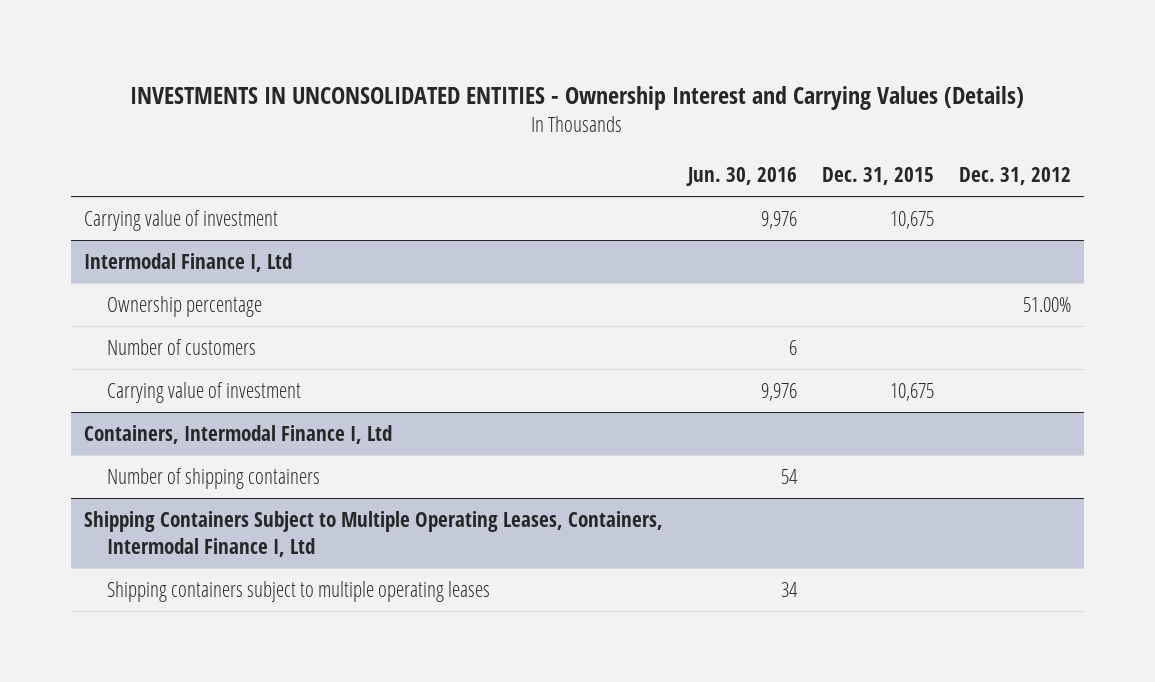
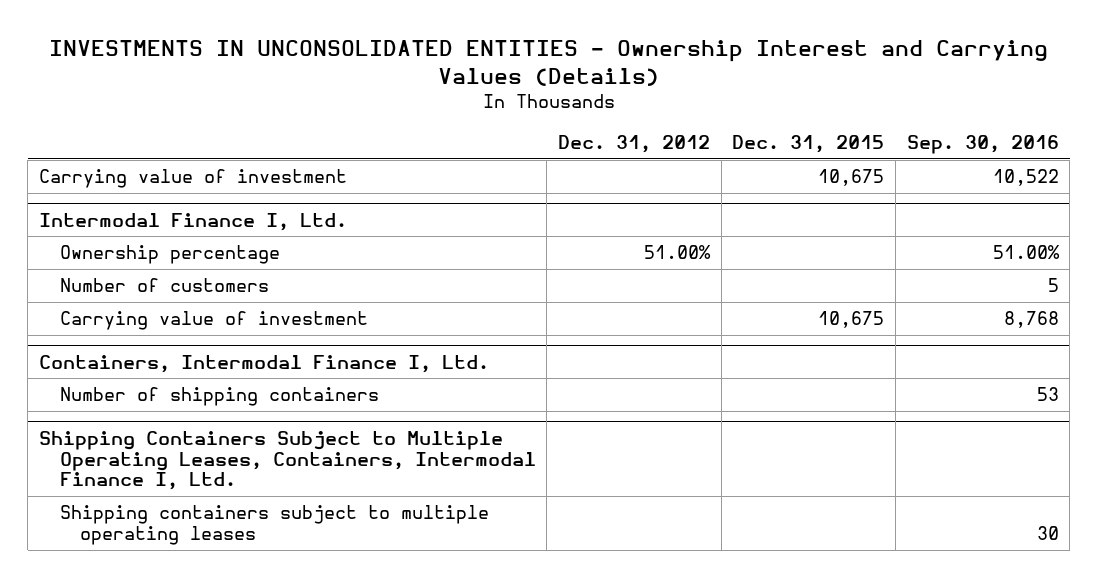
[685,167,797,187] Jun. 30, 2016 -> none
none -> [906,135,1059,155] Sep. 30, 2016
[83,252,292,272] Intermodal Finance I, Ltd -> [38,212,347,231] Intermodal Finance I, Ltd.
[83,424,392,444] Containers, Intermodal Finance I, Ltd -> [38,354,489,373] Containers, Intermodal Finance I, Ltd.
[83,510,663,557] Shipping Containers Subject to Multiple Operating Leases, Containers, Intermodal Finance I, Ltd -> [38,430,536,491] Shipping Containers Subject to Multiple Operating Leases, Containers, Intermodal Finance I, Ltd.

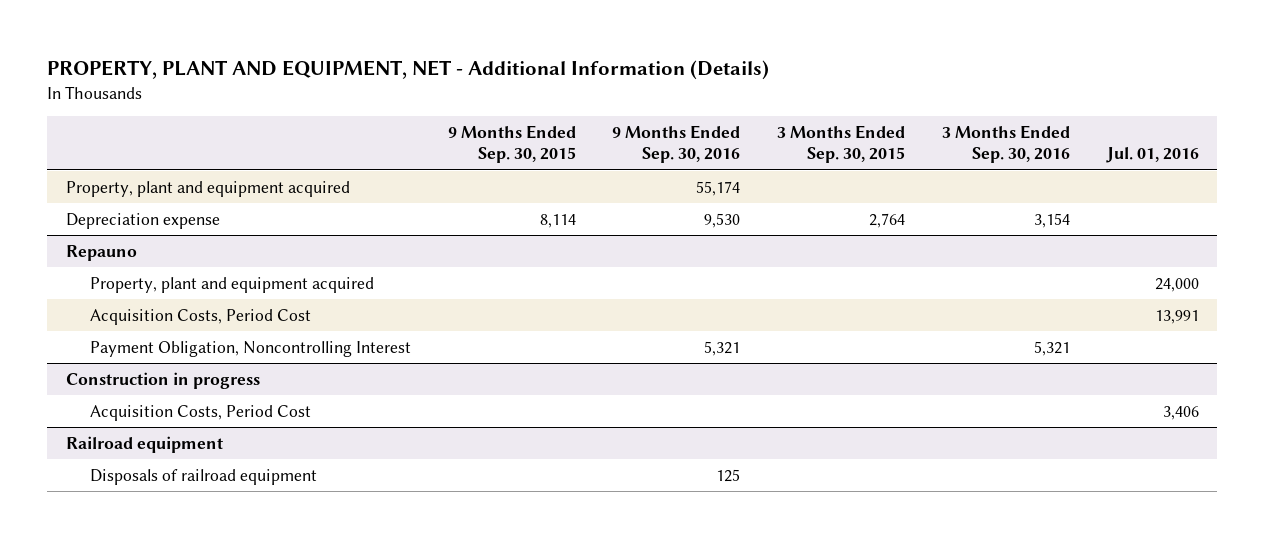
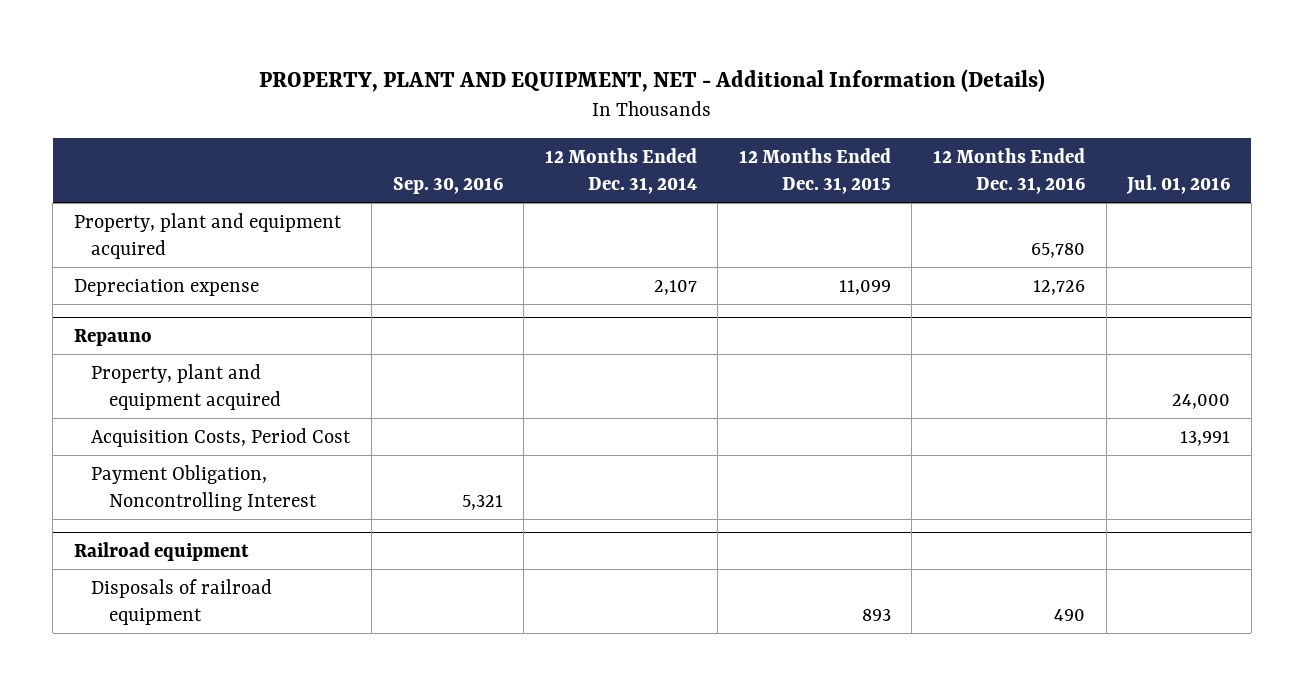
[447,124,576,164] 9 Months Ended Sep. 30, 2015 -> none
[612,124,741,164] 9 Months Ended Sep. 30, 2016 -> none
[777,124,906,164] 3 Months Ended Sep. 30, 2015 -> none
[942,124,1071,164] 3 Months Ended Sep. 30, 2016 -> none
none -> [392,177,503,195] Sep. 30, 2016
none -> [544,147,697,195] 12 Months Ended Dec. 31, 2014
none -> [738,147,891,195] 12 Months Ended Dec. 31, 2015
none -> [933,147,1086,195] 12 Months Ended Dec. 31, 2016
[65,371,260,389] Construction in progress -> none
[89,404,311,421] Acquisition Costs, Period Cost -> none

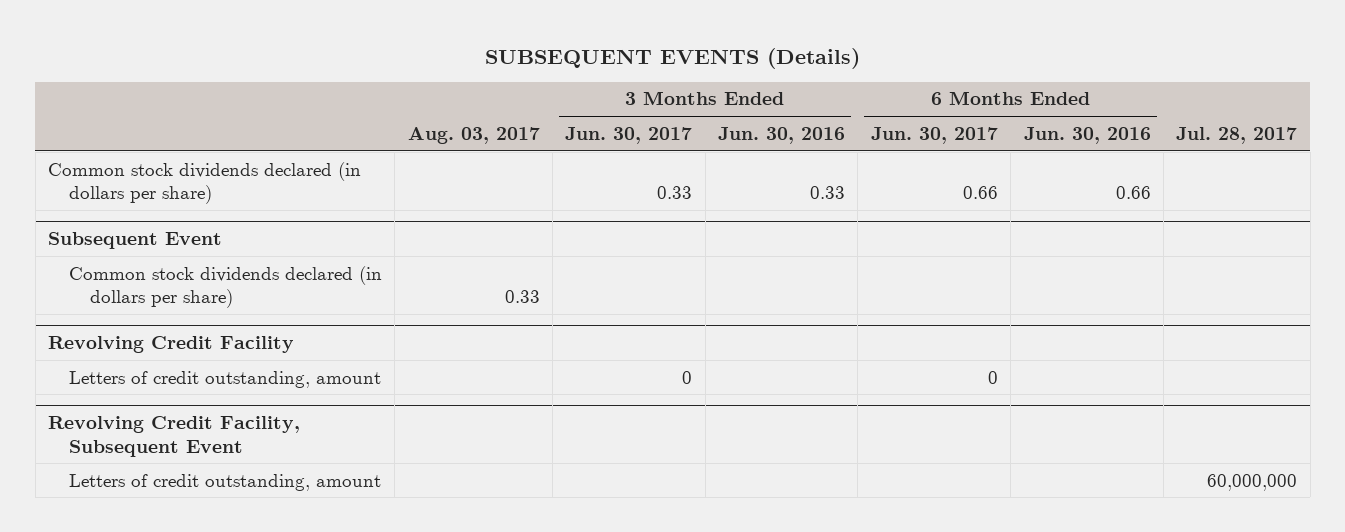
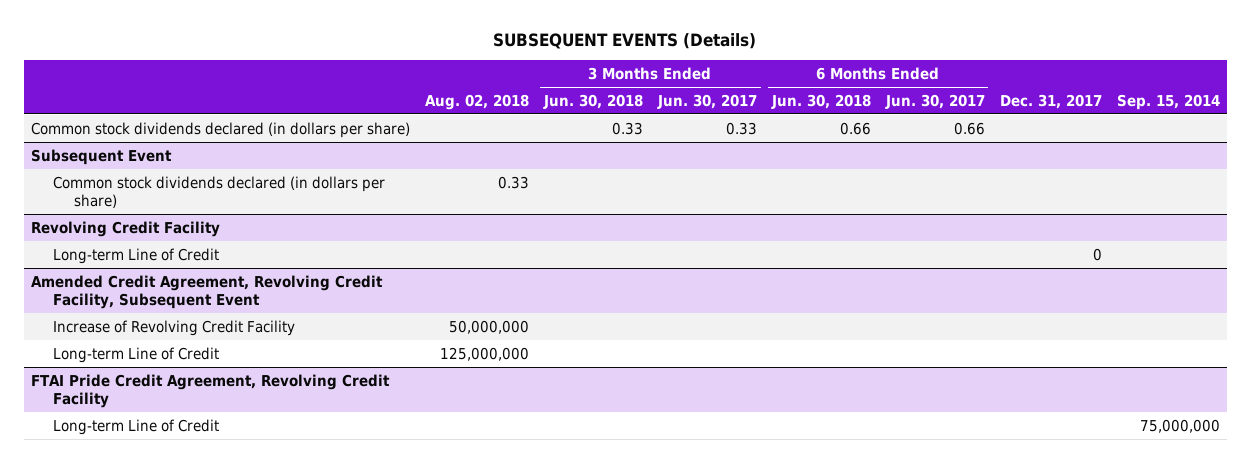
[407,126,540,144] Aug. 03, 2017 -> none
[718,126,846,144] Jun. 30, 2016 -> none
[1023,126,1151,144] Jun. 30, 2016 -> none
[1176,126,1298,144] Jul. 28, 2017 -> none
none -> [425,93,530,110] Aug. 02, 2018
none -> [543,93,644,109] Jun. 30, 2018
none -> [770,93,871,109] Jun. 30, 2018
none -> [999,93,1102,109] Dec. 31, 2017
none -> [1116,93,1220,110] Sep. 15, 2014
[68,370,381,388] Letters of credit outstanding, amount -> none
[68,473,381,491] Letters of credit outstanding, amount -> none
none -> [52,247,219,264] Long-term Line of Credit
[47,416,300,457] Revolving Credit Facility, Subsequent Event -> [31,274,384,310] Amended Credit Agreement, Revolving Credit Facility, Subsequent Event
none -> [52,319,295,336] Increase of Revolving Credit Facility
none -> [52,346,219,363] Long-term Line of Credit
none -> [31,373,391,409] FTAI Pride Credit Agreement, Revolving Credit Facility
none -> [52,418,219,435] Long-term Line of Credit

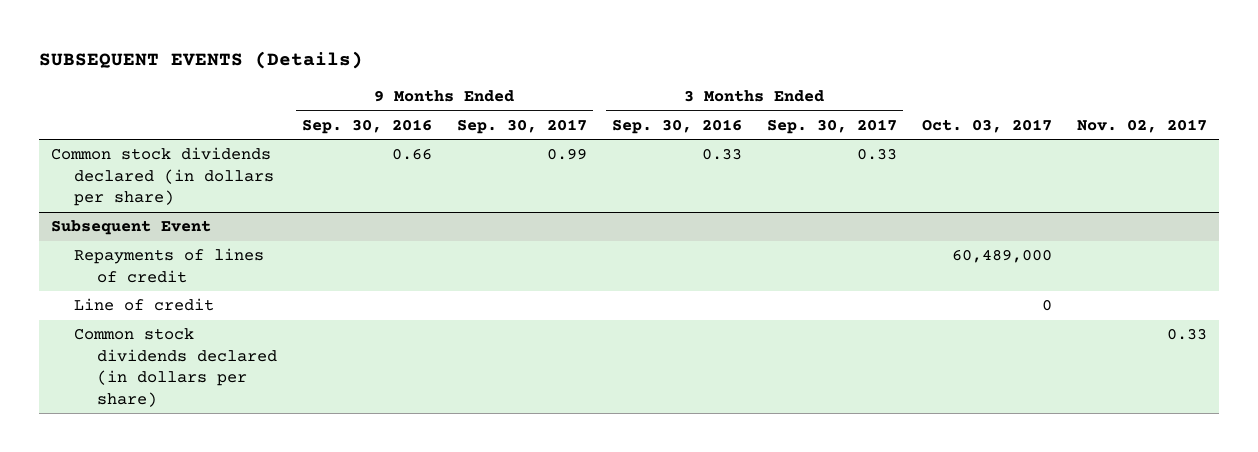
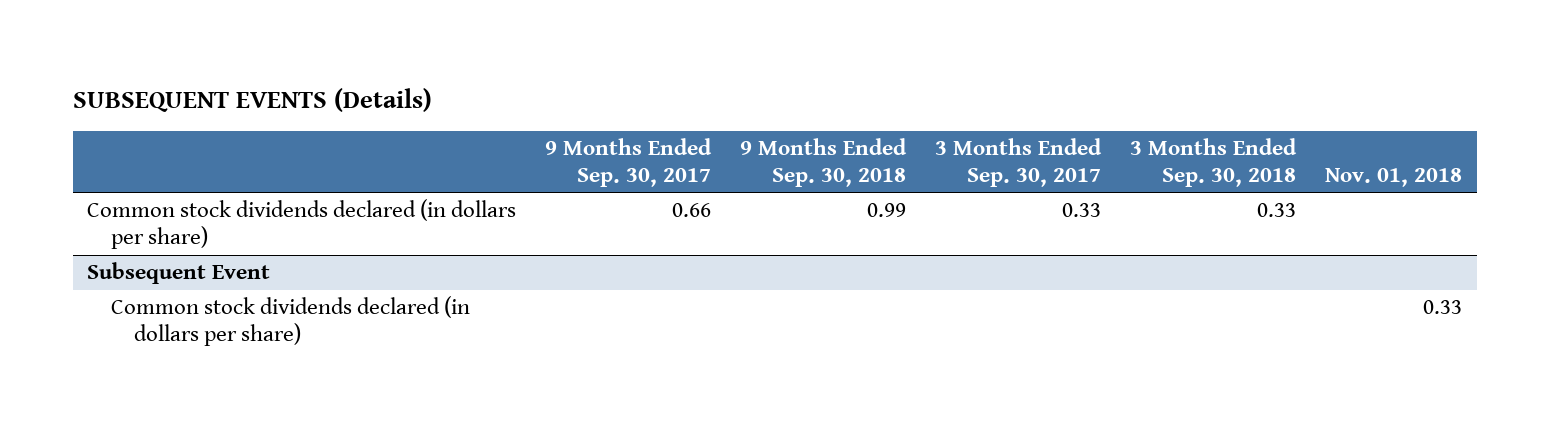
[302,118,433,134] Sep. 30, 2016 -> none
[611,118,742,134] Sep. 30, 2016 -> none
[921,118,1052,133] Oct. 03, 2017 -> none
[1076,118,1207,133] Nov. 02, 2017 -> none
none -> [740,137,908,188] 9 Months Ended Sep. 30, 2018
none -> [1130,137,1298,188] 3 Months Ended Sep. 30, 2018
none -> [1325,168,1463,188] Nov. 01, 2018
[546,148,587,161] 0.99 -> [672,203,712,218] 0.66
[74,248,265,283] Repayments of lines of credit -> none
[74,298,215,312] Line of credit -> none

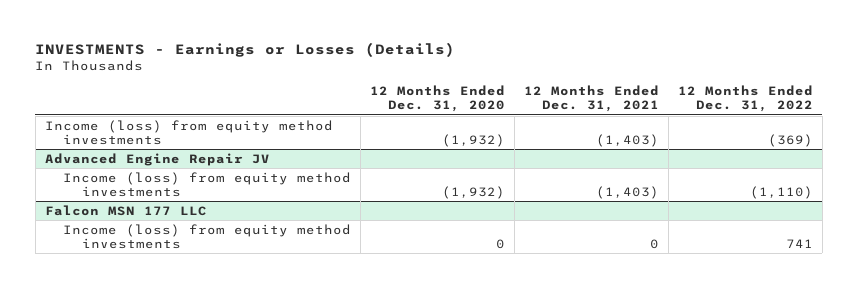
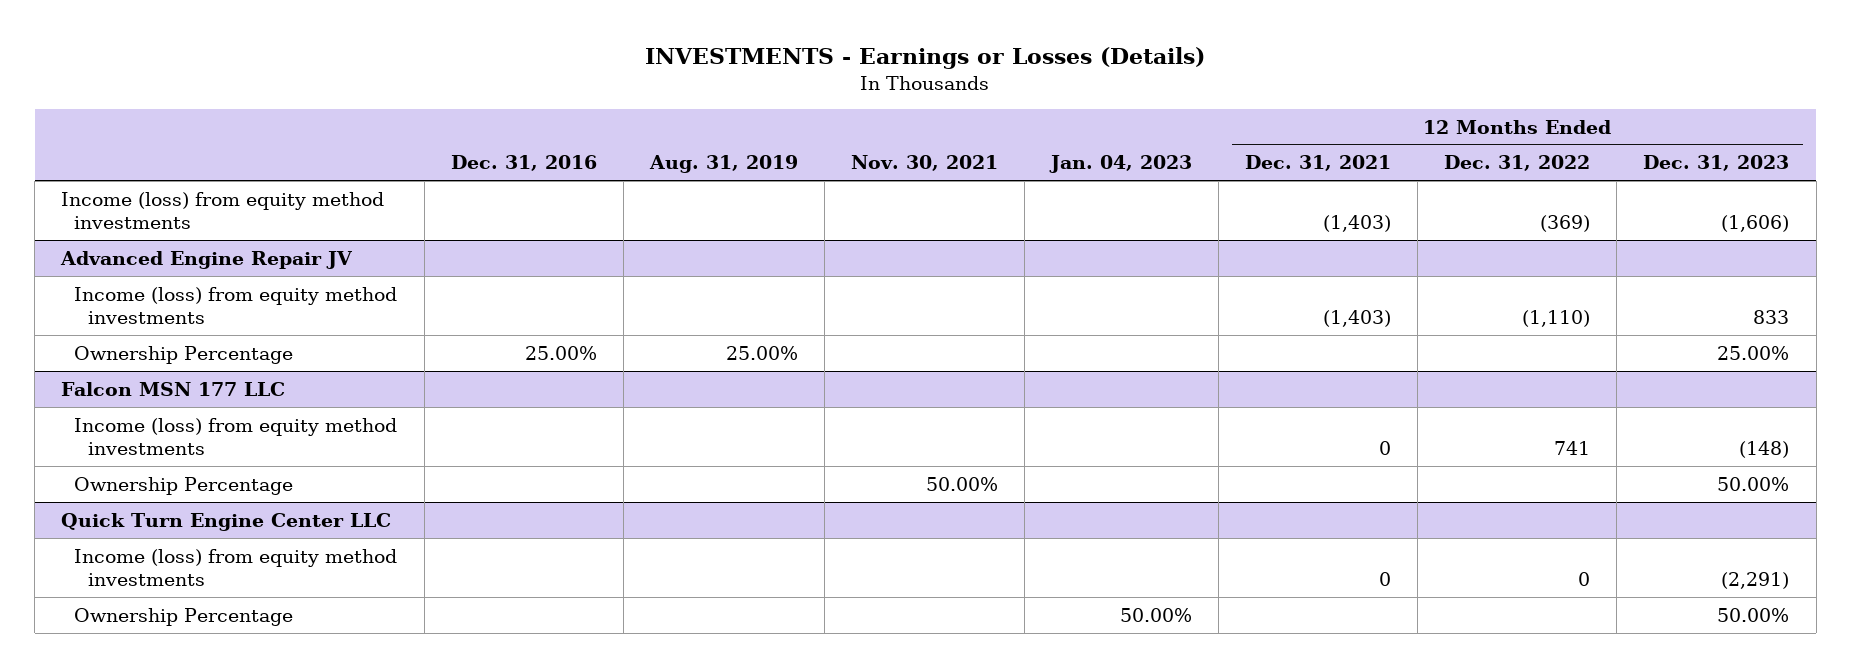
[370,84,506,113] 12 Months Ended Dec. 31, 2020 -> none
none -> [450,155,597,172] Dec. 31, 2016
none -> [648,155,798,174] Aug. 31, 2019
none -> [850,155,998,172] Nov. 30, 2021
none -> [1049,155,1193,174] Jan. 04, 2023
none -> [1643,155,1790,172] Dec. 31, 2023
none -> [74,345,294,364] Ownership Percentage
none -> [74,476,294,495] Ownership Percentage
none -> [61,512,392,531] Quick Turn Engine Center LLC
none -> [74,548,398,586] Income (loss) from equity method investments
none -> [74,607,294,626] Ownership Percentage

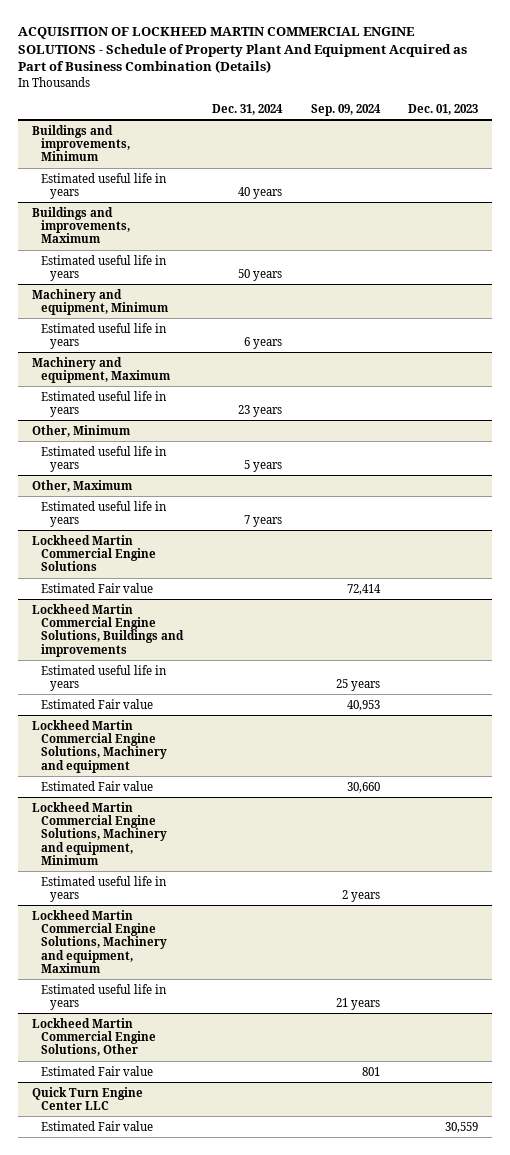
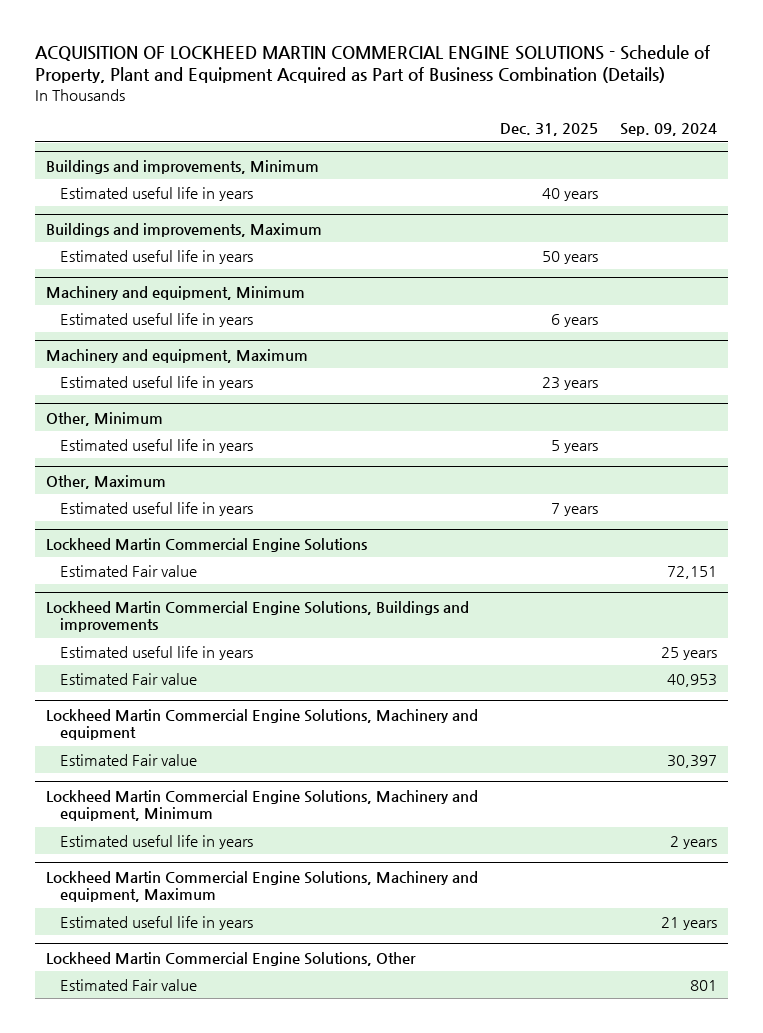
[17,26,467,74] ACQUISITION OF LOCKHEED MARTIN COMMERCIAL ENGINE SOLUTIONS - Schedule of Property Plant And Equipment Acquired as Part of Business Combination (Details) -> [35,44,711,84] ACQUISITION OF LOCKHEED MARTIN COMMERCIAL ENGINE SOLUTIONS - Schedule of Property, Plant and Equipment Acquired as Part of Business Combination (Details)
[211,103,283,115] Dec. 31, 2024 -> none
[408,103,479,115] Dec. 01, 2023 -> none
none -> [499,123,598,137] Dec. 31, 2025
[346,583,381,595] 72,414 -> [666,565,717,579] 72,151
[346,781,380,793] 30,660 -> [666,754,717,768] 30,397
[32,1086,144,1110] Quick Turn Engine Center LLC -> none
[41,1120,154,1131] Estimated Fair value -> none

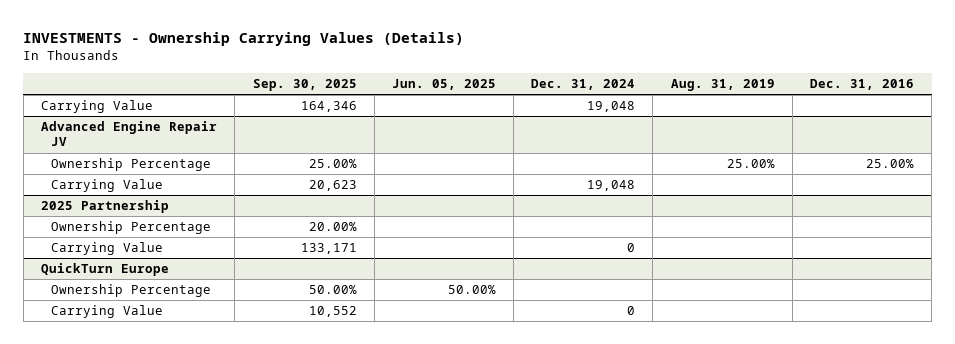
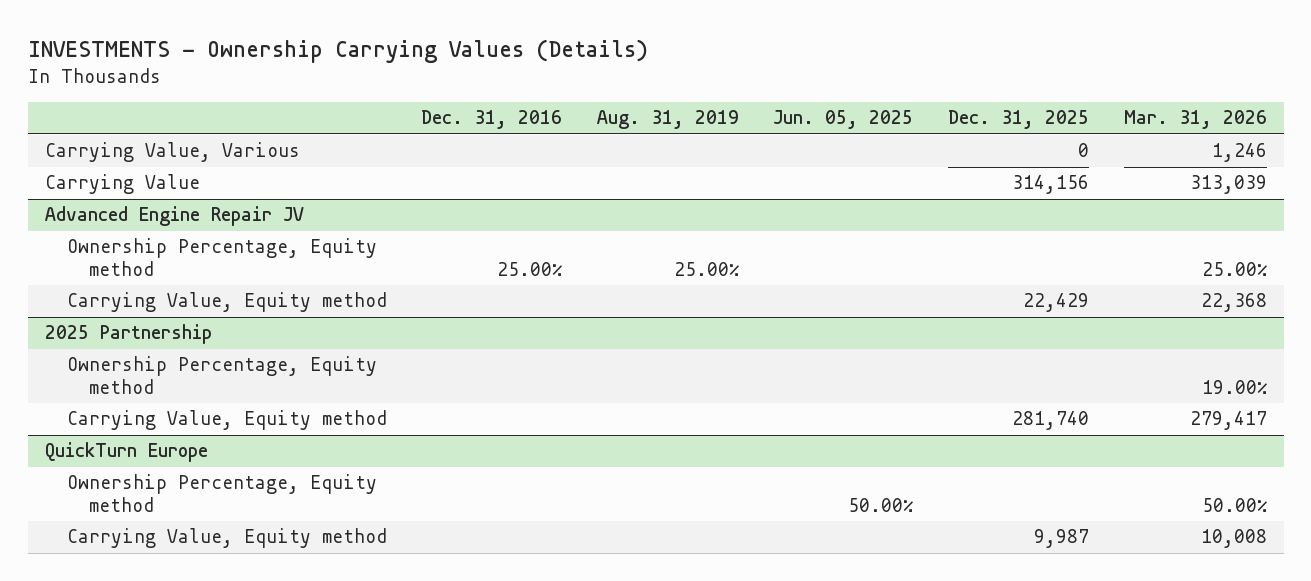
[252,79,357,92] Sep. 30, 2025 -> none
[531,79,636,91] Dec. 31, 2024 -> none
none -> [947,110,1089,130] Dec. 31, 2025
none -> [1123,110,1267,130] Mar. 31, 2026
none -> [44,142,300,163] Carrying Value, Various
[51,158,212,172] Ownership Percentage -> [66,238,377,276] Ownership Percentage, Equity method
[51,179,164,193] Carrying Value -> [66,292,387,313] Carrying Value, Equity method
[51,221,212,235] Ownership Percentage -> [66,356,377,394] Ownership Percentage, Equity method
[51,242,164,256] Carrying Value -> [66,410,387,431] Carrying Value, Equity method
[51,284,212,298] Ownership Percentage -> [66,474,377,512] Ownership Percentage, Equity method
[51,305,164,319] Carrying Value -> [66,528,387,549] Carrying Value, Equity method

